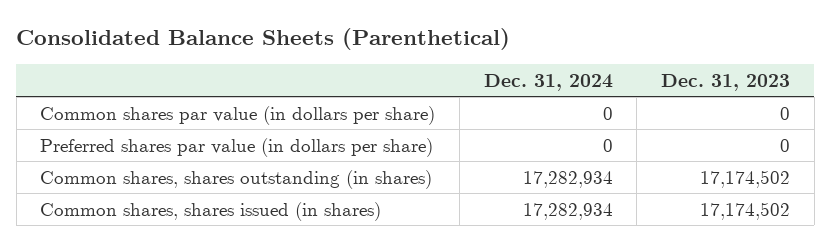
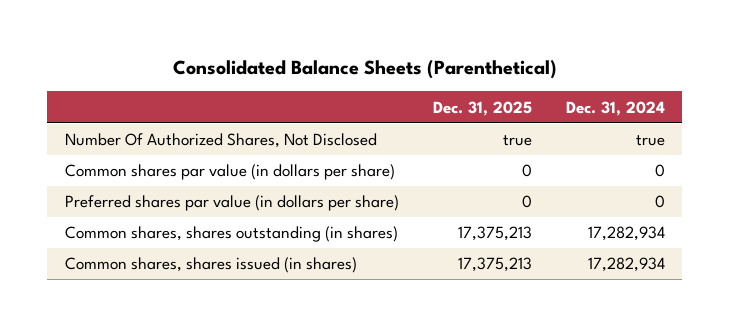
[661,73,791,91] Dec. 31, 2023 -> none
none -> [432,100,532,116] Dec. 31, 2025
none -> [64,133,377,149] Number Of Authorized Shares, Not Disclosed

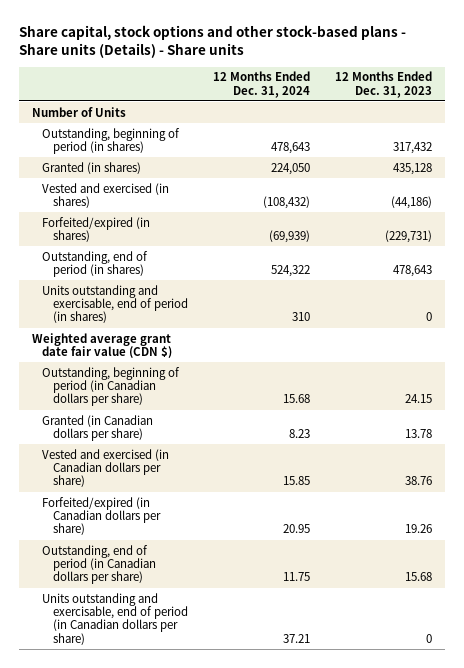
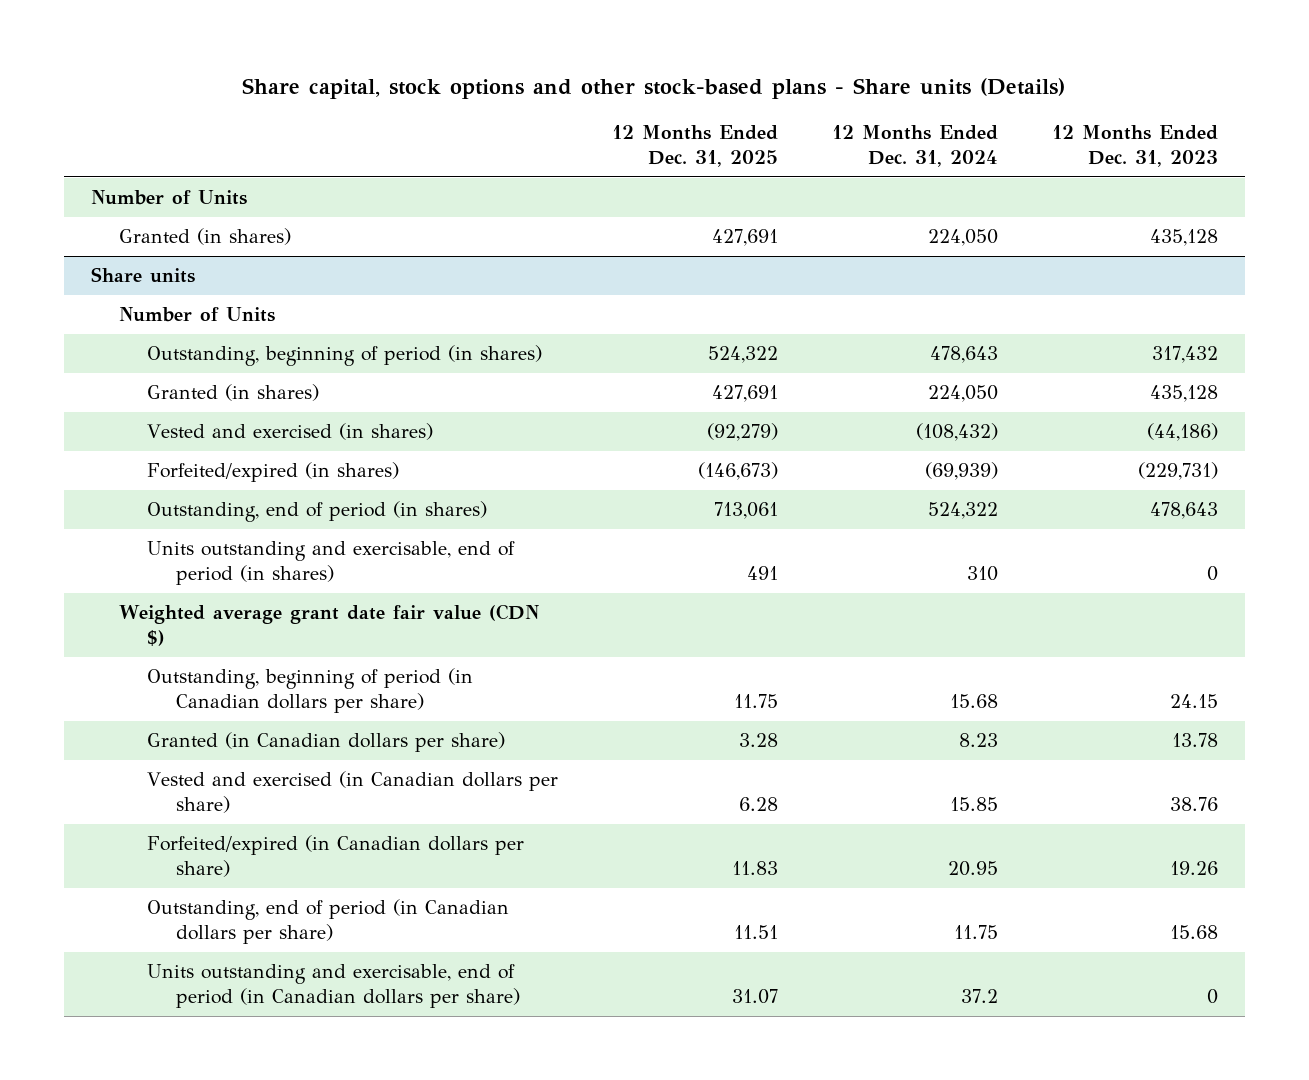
[19,25,407,59] Share capital, stock options and other stock-based plans - Share units (Details) - Share units -> [242,77,1066,99] Share capital, stock options and other stock-based plans - Share units (Details)
none -> [612,125,779,167] 12 Months Ended Dec. 31, 2025
none -> [119,228,292,246] Granted (in shares)
none -> [90,267,195,284] Share units
none -> [119,307,276,323] Number of Units
[283,633,311,643] 37.21 -> [961,988,999,1003] 37.2

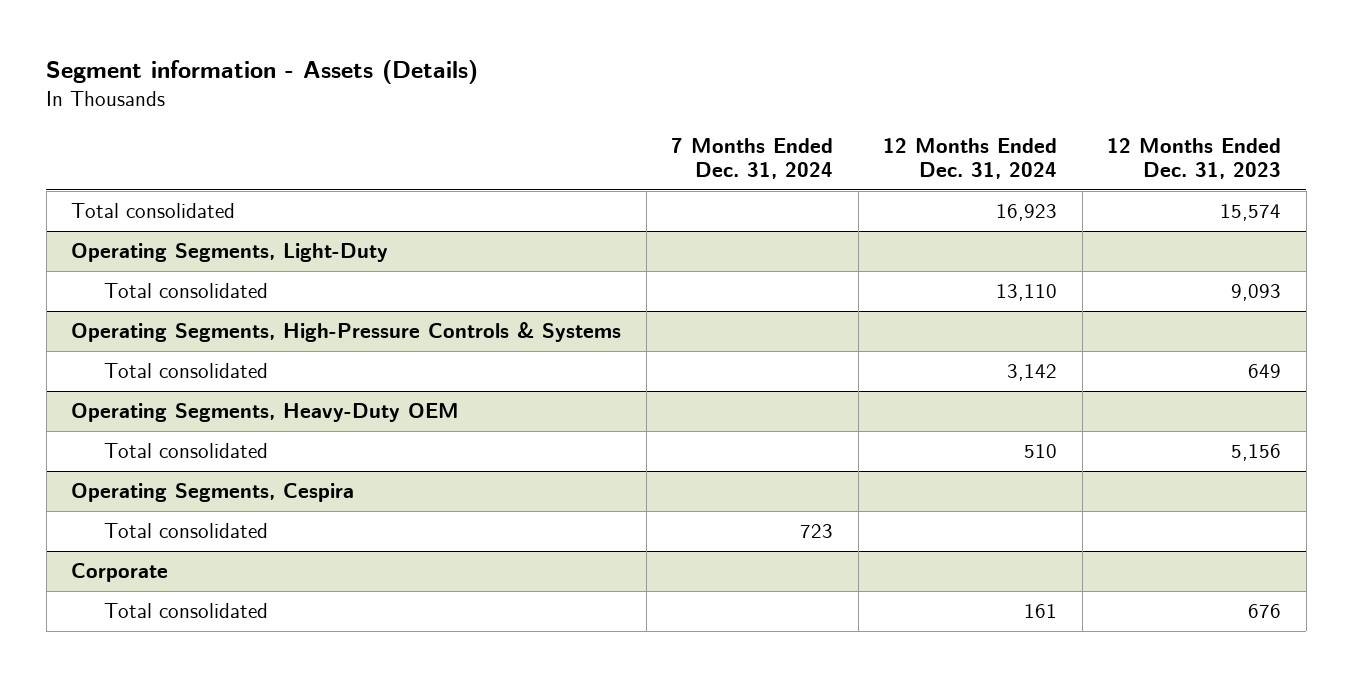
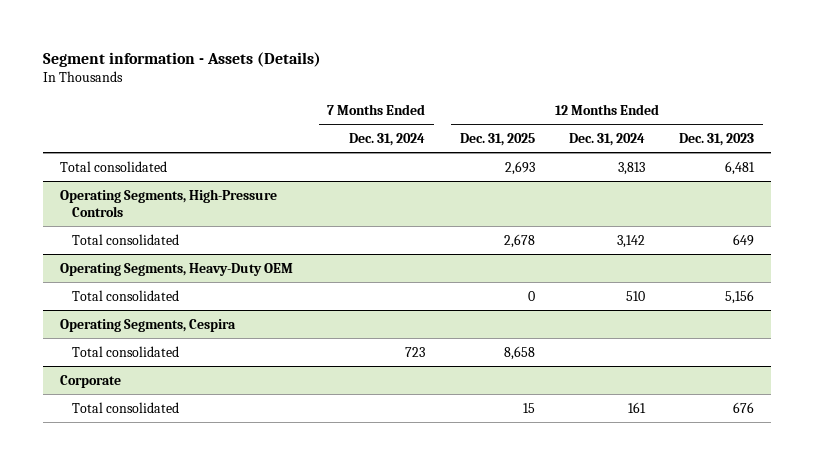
none -> [459,132,535,146] Dec. 31, 2025
[71,243,389,263] Operating Segments, Light-Duty -> none
[103,283,268,299] Total consolidated -> none
[996,204,1058,222] 16,923 -> [617,161,645,175] 3,813
[1220,204,1282,222] 15,574 -> [725,160,756,175] 6,481
[71,322,622,343] Operating Segments, High-Pressure Controls & Systems -> [59,188,277,217] Operating Segments, High-Pressure Controls

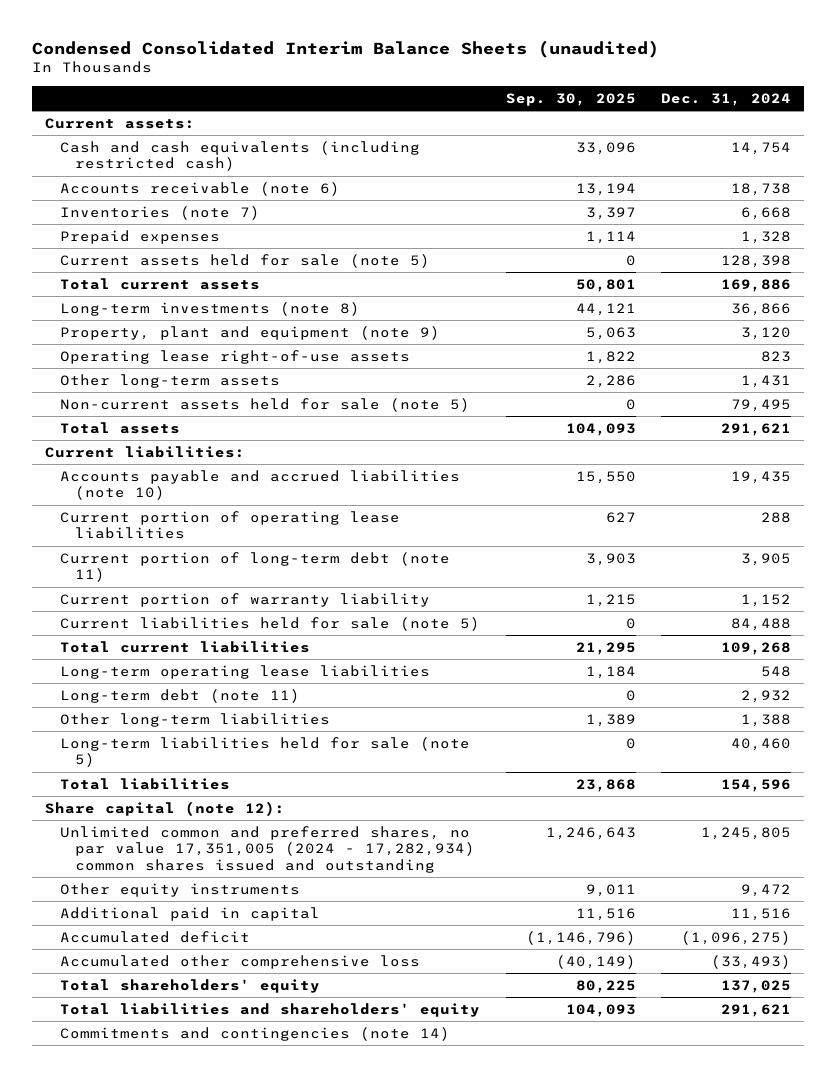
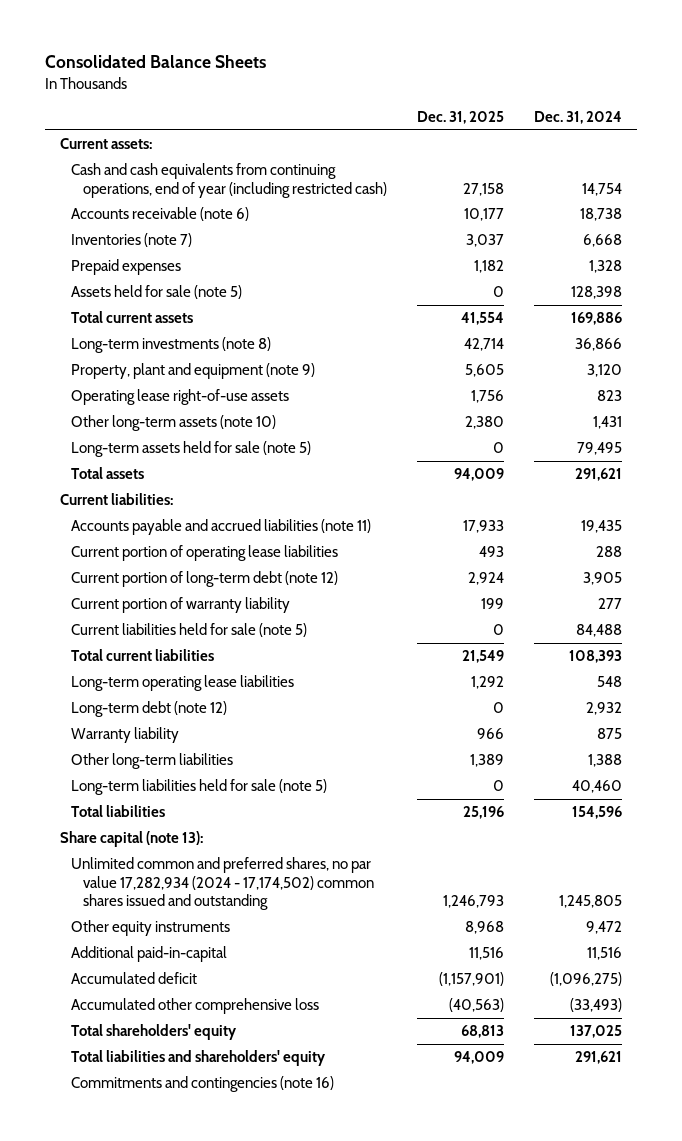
[32,39,660,58] Condensed Consolidated Interim Balance Sheets (unaudited) -> [44,55,266,69] Consolidated Balance Sheets
[505,92,636,106] Sep. 30, 2025 -> none
none -> [416,111,504,125] Dec. 31, 2025
[60,140,421,172] Cash and cash equivalents (including restricted cash) -> [71,163,388,198] Cash and cash equivalents from continuing operations, end of year (including restricted cash)
[60,253,431,268] Current assets held for sale (note 5) -> [71,285,243,300] Assets held for sale (note 5)
[60,373,281,388] Other long-term assets -> [71,415,277,432] Other long-term assets (note 10)
[60,397,471,412] Non-current assets held for sale (note 5) -> [71,441,312,458] Long-term assets held for sale (note 5)
[60,469,461,501] Accounts payable and accrued liabilities (note 10) -> [71,519,372,536] Accounts payable and accrued liabilities (note 11)
[60,551,451,583] Current portion of long-term debt (note 11) -> [71,571,339,588] Current portion of long-term debt (note 12)
[741,593,792,607] 1,152 -> [597,598,622,610] 277
[721,641,792,655] 109,268 -> [568,650,622,664] 108,393
[60,688,301,703] Long-term debt (note 11) -> [71,701,228,718] Long-term debt (note 12)
none -> [71,727,180,744] Warranty liability
[45,800,286,816] Share capital (note 12): -> [59,831,203,848] Share capital (note 13):
[60,825,476,873] Unlimited common and preferred shares, no par value 17,351,005 (2024 - 17,282,934) common shares issued and outstanding -> [71,857,375,911] Unlimited common and preferred shares, no par value 17,282,934 (2024 - 17,174,502) common shares issued and outstanding
[60,906,321,921] Additional paid in capital -> [71,946,228,963] Additional paid-in-capital
[60,1026,451,1041] Commitments and contingencies (note 14) -> [71,1076,335,1093] Commitments and contingencies (note 16)

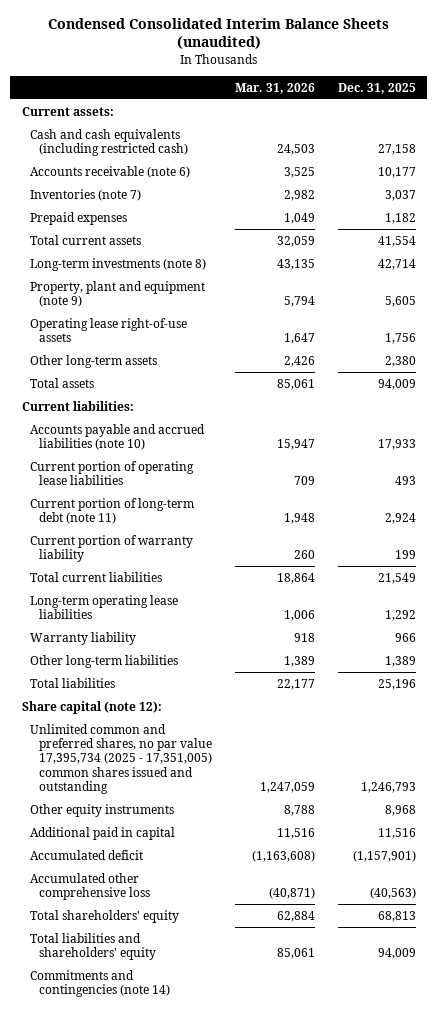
[44,55,266,69] Consolidated Balance Sheets -> [47,17,389,50] Condensed Consolidated Interim Balance Sheets (unaudited)
[533,111,622,125] Dec. 31, 2024 -> none
none -> [235,82,316,94] Mar. 31, 2026
[71,163,388,198] Cash and cash equivalents from continuing operations, end of year (including restricted cash) -> [30,128,189,157] Cash and cash equivalents (including restricted cash)
[71,285,243,300] Assets held for sale (note 5) -> none
[71,441,312,458] Long-term assets held for sale (note 5) -> none
[71,415,277,432] Other long-term assets (note 10) -> [30,354,158,368] Other long-term assets
[71,519,372,536] Accounts payable and accrued liabilities (note 11) -> [30,423,206,451] Accounts payable and accrued liabilities (note 10)
[71,571,339,588] Current portion of long-term debt (note 12) -> [30,497,195,525] Current portion of long-term debt (note 11)
[71,623,308,638] Current liabilities held for sale (note 5) -> none
[71,701,228,718] Long-term debt (note 12) -> none
[71,779,328,796] Long-term liabilities held for sale (note 5) -> none
[59,831,203,848] Share capital (note 13): -> [21,700,162,714] Share capital (note 12):
[71,857,375,911] Unlimited common and preferred shares, no par value 17,282,934 (2024 - 17,174,502) common shares issued and outstanding -> [30,723,213,794] Unlimited common and preferred shares, no par value 17,395,734 (2025 - 17,351,005) common shares issued and outstanding
[71,946,228,963] Additional paid-in-capital -> [30,826,176,840] Additional paid in capital
[71,1076,335,1093] Commitments and contingencies (note 16) -> [30,969,171,998] Commitments and contingencies (note 14)

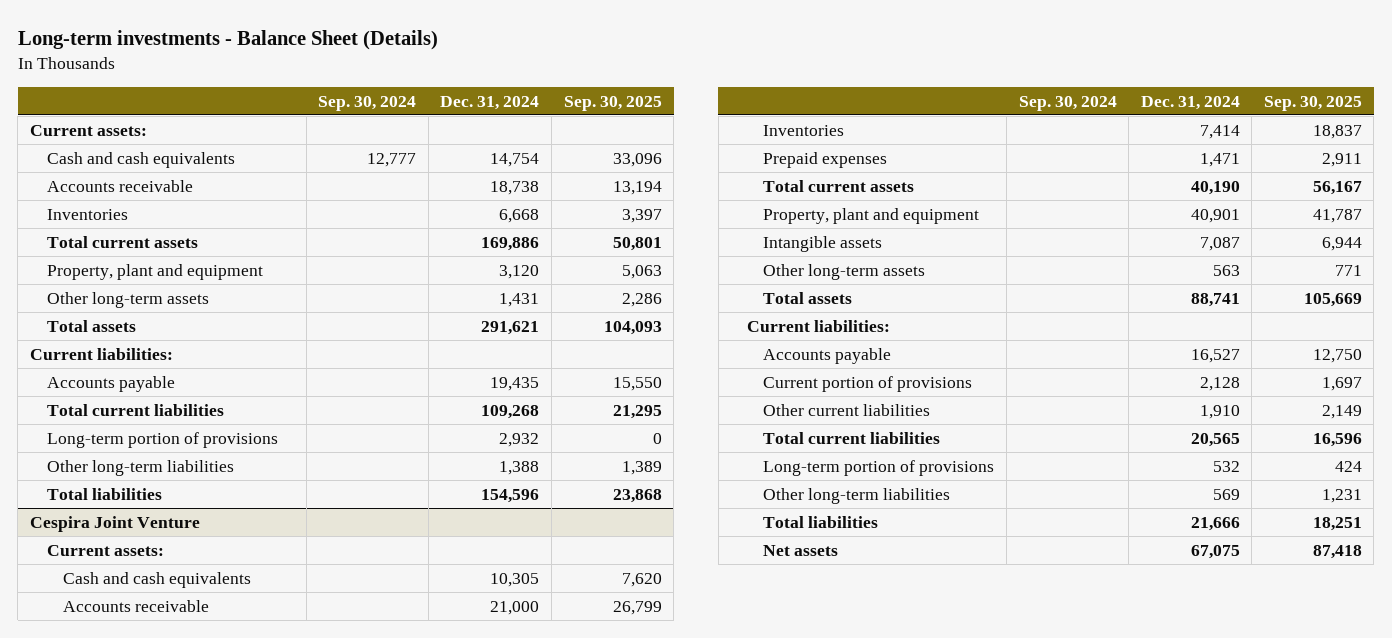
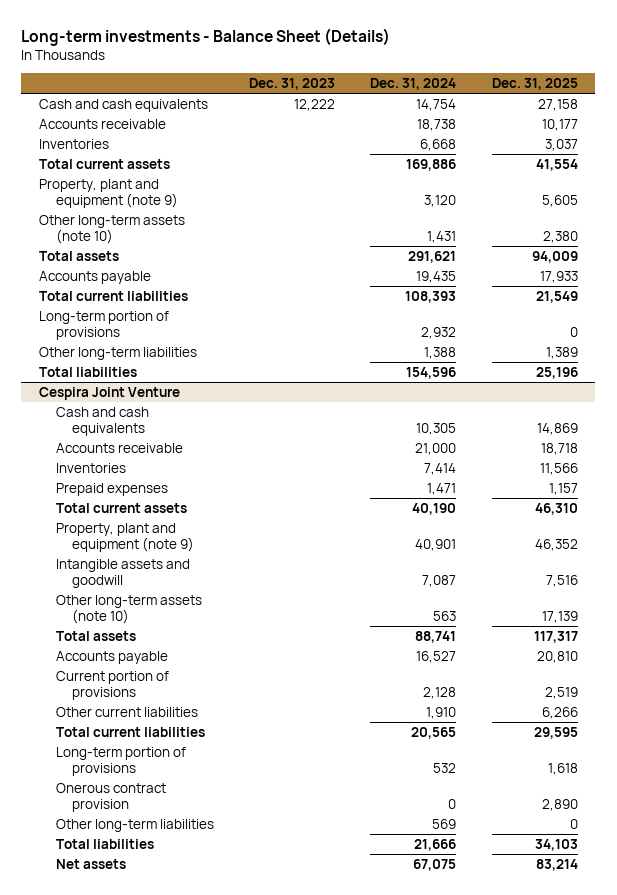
[318,95,417,111] Sep. 30, 2024 -> none
[563,95,662,111] Sep. 30, 2025 -> none
none -> [248,78,335,91] Dec. 31, 2023
none -> [491,78,578,91] Dec. 31, 2025
[29,124,147,136] Current assets: -> none
[46,263,263,280] Property, plant and equipment -> [38,178,178,208] Property, plant and equipment (note 9)
[46,291,209,308] Other long-term assets -> [38,214,185,244] Other long-term assets (note 10)
[29,347,173,360] Current liabilities: -> none
[481,404,540,419] 109,268 -> [405,290,457,303] 108,393
[46,544,164,556] Current assets: -> none
[763,207,980,224] Property, plant and equipment -> [55,522,195,552] Property, plant and equipment (note 9)
[763,235,883,252] Intangible assets -> [55,558,190,588] Intangible assets and goodwill
[763,263,926,280] Other long-term assets -> [55,594,202,624] Other long-term assets (note 10)
[746,319,890,332] Current liabilities: -> none
none -> [55,782,166,812] Onerous contract provision

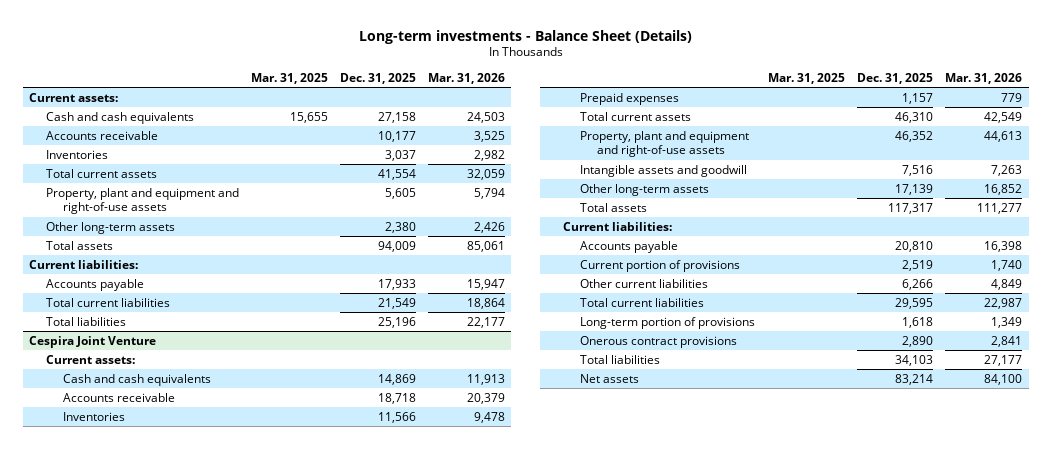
[248,78,335,91] Dec. 31, 2023 -> none
[370,78,457,91] Dec. 31, 2024 -> none
none -> [251,72,329,84] Mar. 31, 2025
none -> [428,72,506,84] Mar. 31, 2026
none -> [29,92,119,102] Current assets:
[38,178,178,208] Property, plant and equipment (note 9) -> [46,187,240,214] Property, plant and equipment and right-of-use assets
[38,214,185,244] Other long-term assets (note 10) -> [46,221,176,234] Other long-term assets
none -> [29,259,139,269] Current liabilities:
[38,310,169,340] Long-term portion of provisions -> none
[38,346,197,360] Other long-term liabilities -> none
none -> [46,354,136,364] Current assets:
[55,522,195,552] Property, plant and equipment (note 9) -> [580,130,750,157] Property, plant and equipment and right-of-use assets
[55,594,202,624] Other long-term assets (note 10) -> [580,183,710,196] Other long-term assets
none -> [563,221,673,231] Current liabilities:
[55,818,214,832] Other long-term liabilities -> none
[55,782,166,812] Onerous contract provision -> [580,335,738,348] Onerous contract provisions

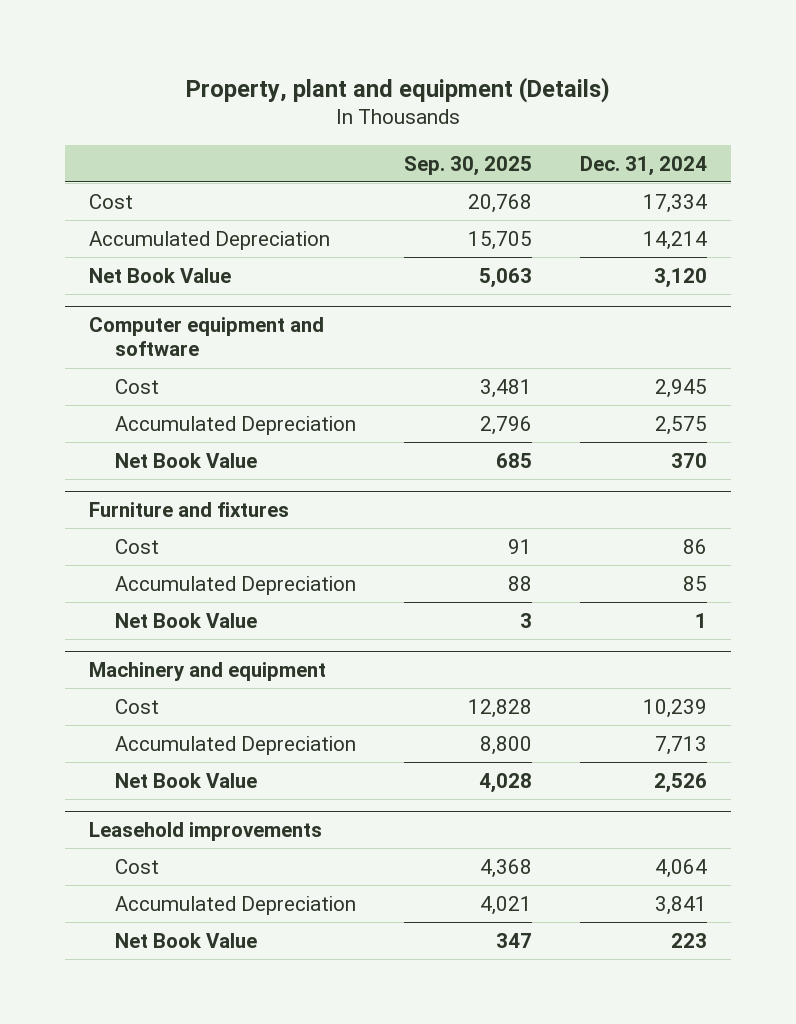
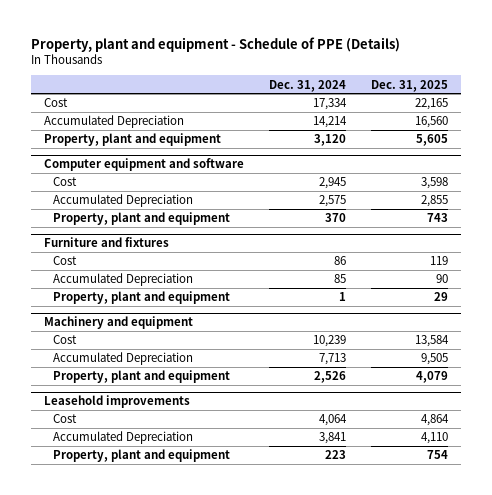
[185,76,610,103] Property, plant and equipment (Details) -> [30,36,400,52] Property, plant and equipment - Schedule of PPE (Details)
[403,155,532,176] Sep. 30, 2025 -> none
none -> [371,79,449,92] Dec. 31, 2025
[88,267,231,283] Net Book Value -> [43,133,221,147] Property, plant and equipment
[114,452,257,468] Net Book Value -> [53,212,231,226] Property, plant and equipment
[114,612,257,628] Net Book Value -> [53,291,231,305] Property, plant and equipment
[114,772,257,788] Net Book Value -> [53,370,231,384] Property, plant and equipment
[114,932,257,948] Net Book Value -> [53,449,231,463] Property, plant and equipment

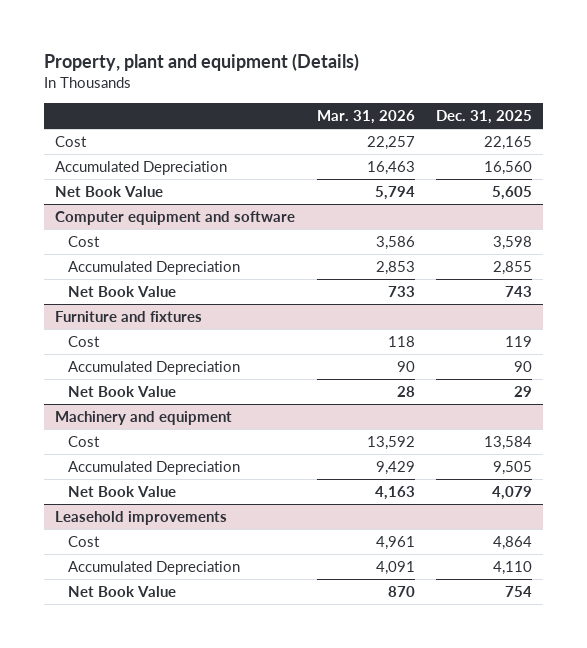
[30,36,400,52] Property, plant and equipment - Schedule of PPE (Details) -> [44,52,360,71] Property, plant and equipment (Details)
[268,79,346,92] Dec. 31, 2024 -> none
none -> [316,110,415,125] Mar. 31, 2026
[43,133,221,147] Property, plant and equipment -> [55,186,164,198] Net Book Value
[53,212,231,226] Property, plant and equipment -> [68,286,177,298] Net Book Value
[53,291,231,305] Property, plant and equipment -> [68,386,177,398] Net Book Value
[53,370,231,384] Property, plant and equipment -> [68,486,177,498] Net Book Value
[53,449,231,463] Property, plant and equipment -> [68,586,177,598] Net Book Value

